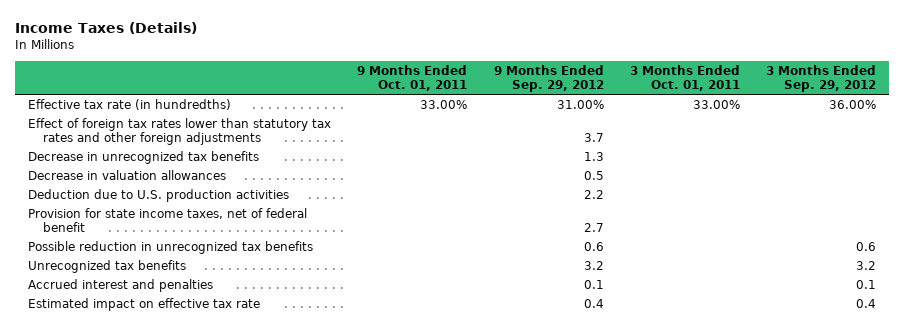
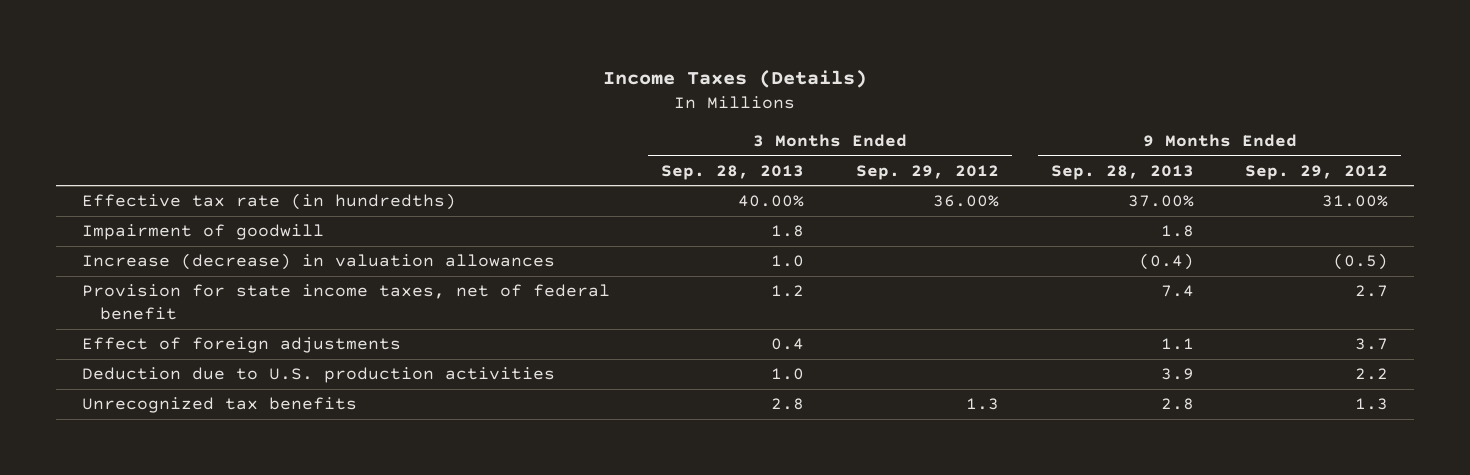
[357,64,468,92] 9 Months Ended Oct. 01, 2011 -> none
[629,64,740,92] 3 Months Ended Oct. 01, 2011 -> none
none -> [661,164,805,180] Sep. 28, 2013
none -> [1050,164,1194,180] Sep. 28, 2013
[28,117,332,146] Effect of foreign tax rates lower than statutory tax rates and other foreign adjustments -> none
[28,150,260,164] Decrease in unrecognized tax benefits -> none
none -> [81,224,324,241] Impairment of goodwill
[28,169,227,180] Decrease in valuation allowances -> [81,253,555,271] Increase (decrease) in valuation allowances
[583,170,604,180] 0.5 -> [1333,253,1389,271] (0.5)
[28,240,314,254] Possible reduction in unrecognized tax benefits -> none
[28,278,214,292] Accrued interest and penalties -> none
[28,297,261,311] Estimated impact on effective tax rate -> none
none -> [81,337,401,354] Effect of foreign adjustments
[28,188,290,202] Deduction due to U.S. production activities -> [81,367,555,384] Deduction due to U.S. production activities
[583,260,604,270] 3.2 -> [1355,398,1389,411] 1.3
[855,260,876,270] 3.2 -> [966,398,1000,411] 1.3

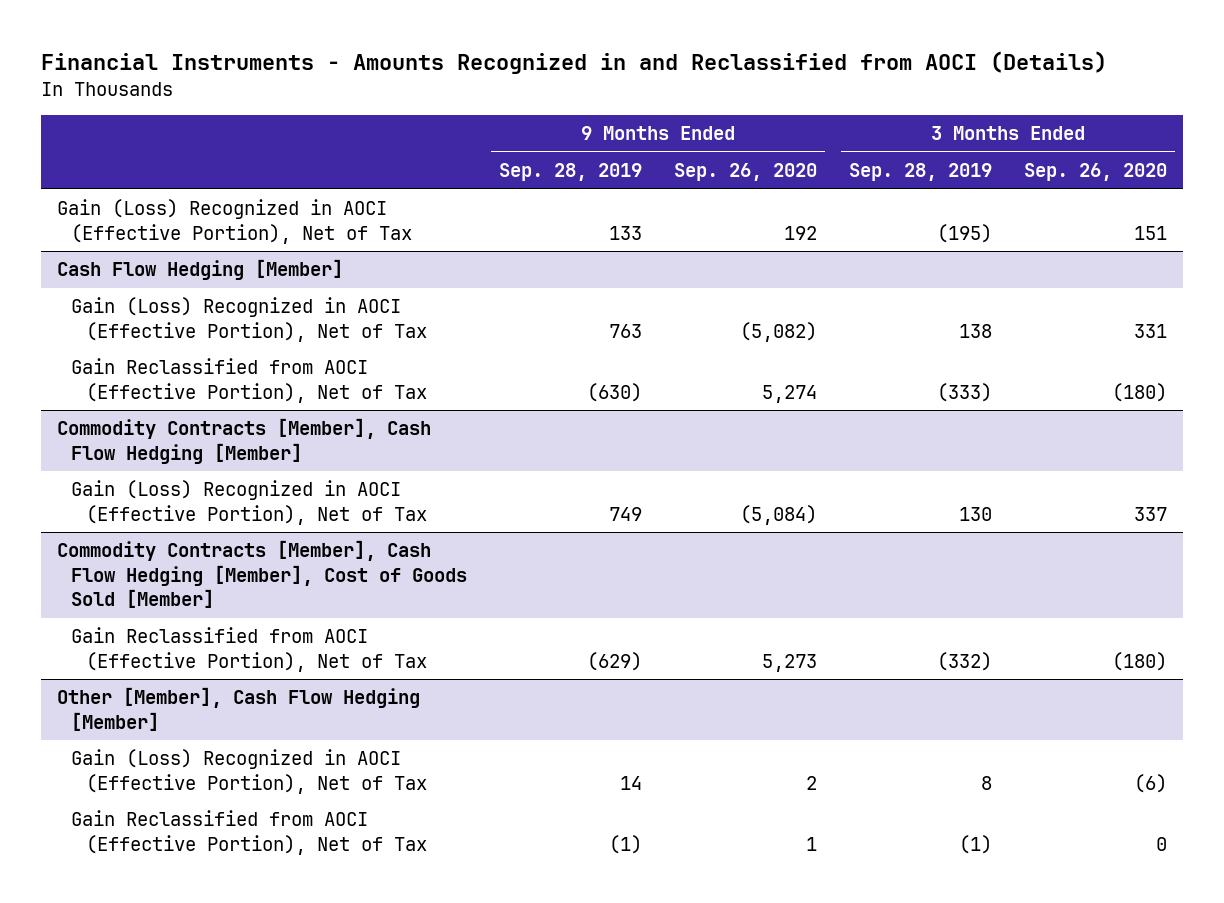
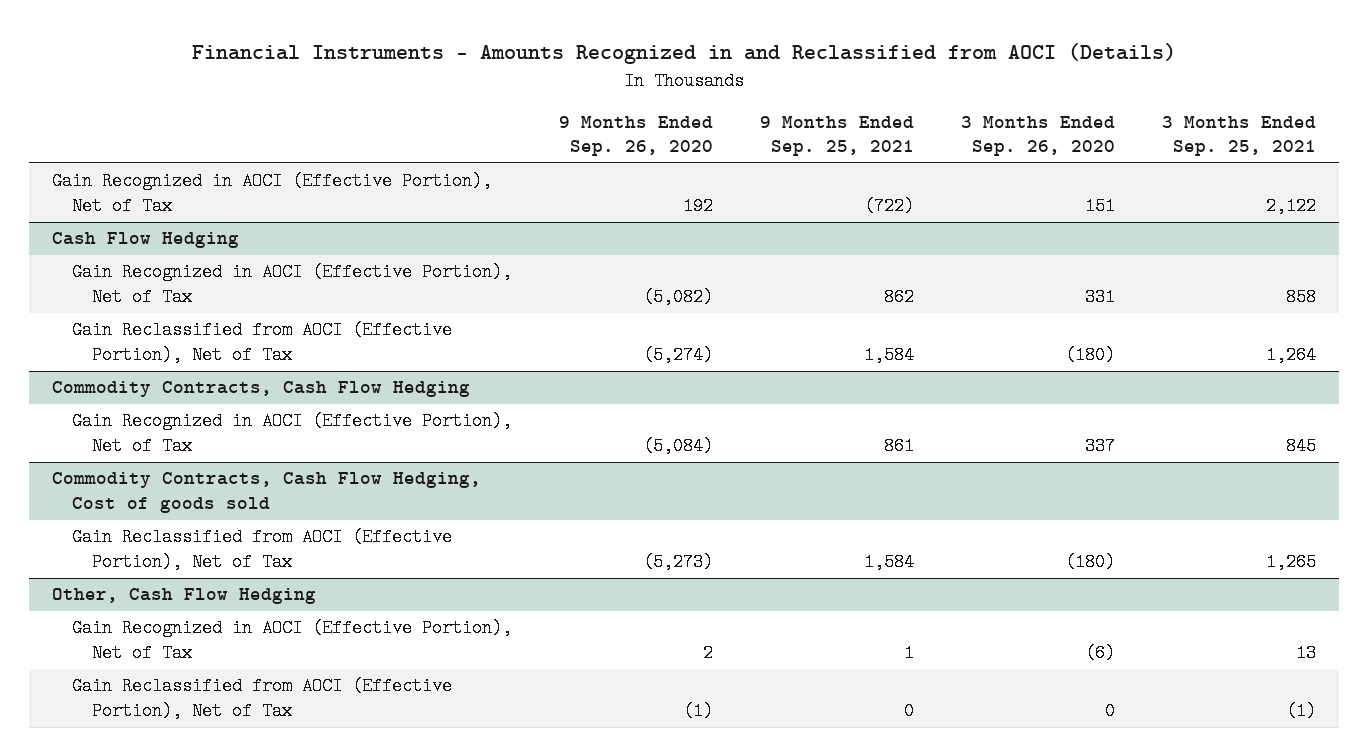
[499,163,643,182] Sep. 28, 2019 -> none
[849,163,993,182] Sep. 28, 2019 -> none
none -> [760,115,915,157] 9 Months Ended Sep. 25, 2021
none -> [1161,115,1316,157] 3 Months Ended Sep. 25, 2021
[56,199,413,244] Gain (Loss) Recognized in AOCI (Effective Portion), Net of Tax -> [52,172,493,216] Gain Recognized in AOCI (Effective Portion), Net of Tax
[56,259,343,281] Cash Flow Hedging [Member] -> [52,232,240,249] Cash Flow Hedging
[71,297,427,342] Gain (Loss) Recognized in AOCI (Effective Portion), Net of Tax -> [72,263,513,307] Gain Recognized in AOCI (Effective Portion), Net of Tax
[762,384,818,403] 5,274 -> [643,346,714,365] (5,274)
[56,418,431,464] Commodity Contracts [Member], Cash Flow Hedging [Member] -> [52,381,471,398] Commodity Contracts, Cash Flow Hedging
[71,480,427,525] Gain (Loss) Recognized in AOCI (Effective Portion), Net of Tax -> [72,412,513,456] Gain Recognized in AOCI (Effective Portion), Net of Tax
[56,540,468,609] Commodity Contracts [Member], Cash Flow Hedging [Member], Cost of Goods Sold [Member] -> [52,472,482,514] Commodity Contracts, Cash Flow Hedging, Cost of goods sold
[762,653,818,672] 5,273 -> [643,553,714,572] (5,273)
[56,687,420,731] Other [Member], Cash Flow Hedging [Member] -> [52,588,317,605] Other, Cash Flow Hedging
[71,749,427,794] Gain (Loss) Recognized in AOCI (Effective Portion), Net of Tax -> [72,619,513,663] Gain Recognized in AOCI (Effective Portion), Net of Tax
[806,836,818,851] 1 -> [683,702,714,721] (1)

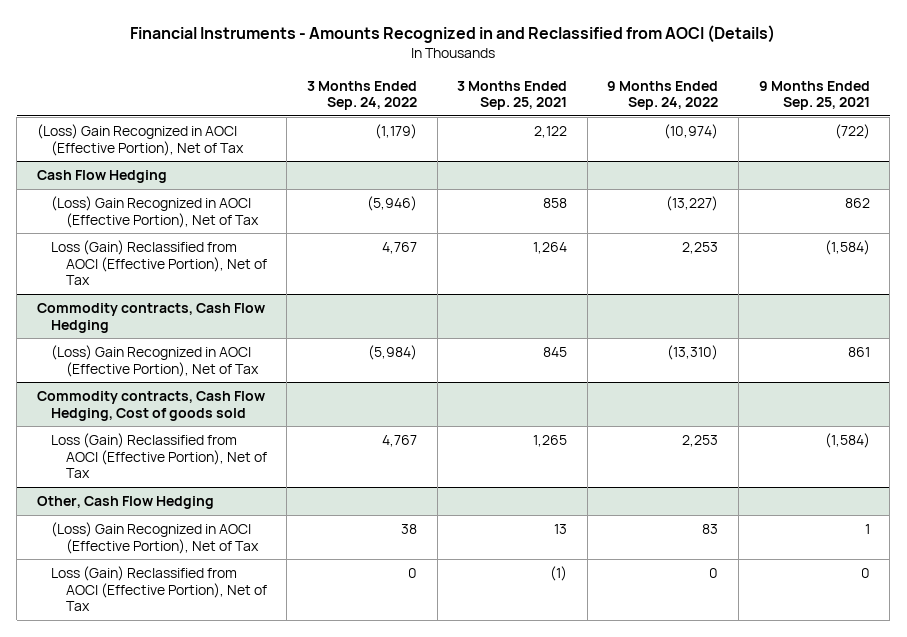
[559,115,714,157] 9 Months Ended Sep. 26, 2020 -> none
[960,115,1115,157] 3 Months Ended Sep. 26, 2020 -> none
none -> [306,80,417,111] 3 Months Ended Sep. 24, 2022
none -> [607,80,719,111] 9 Months Ended Sep. 24, 2022
[52,172,493,216] Gain Recognized in AOCI (Effective Portion), Net of Tax -> [36,123,245,156] (Loss) Gain Recognized in AOCI (Effective Portion), Net of Tax
[72,263,513,307] Gain Recognized in AOCI (Effective Portion), Net of Tax -> [51,195,259,228] (Loss) Gain Recognized in AOCI (Effective Portion), Net of Tax
[72,321,453,365] Gain Reclassified from AOCI (Effective Portion), Net of Tax -> [51,239,267,286] Loss (Gain) Reclassified from AOCI (Effective Portion), Net of Tax
[864,346,915,365] 1,584 -> [824,239,870,255] (1,584)
[52,381,471,398] Commodity Contracts, Cash Flow Hedging -> [36,302,265,333] Commodity contracts, Cash Flow Hedging
[72,412,513,456] Gain Recognized in AOCI (Effective Portion), Net of Tax -> [51,344,259,377] (Loss) Gain Recognized in AOCI (Effective Portion), Net of Tax
[52,472,482,514] Commodity Contracts, Cash Flow Hedging, Cost of goods sold -> [36,390,265,421] Commodity contracts, Cash Flow Hedging, Cost of goods sold
[72,528,453,572] Gain Reclassified from AOCI (Effective Portion), Net of Tax -> [51,432,267,479] Loss (Gain) Reclassified from AOCI (Effective Portion), Net of Tax
[864,553,915,572] 1,584 -> [824,432,870,448] (1,584)
[72,619,513,663] Gain Recognized in AOCI (Effective Portion), Net of Tax -> [51,521,259,554] (Loss) Gain Recognized in AOCI (Effective Portion), Net of Tax
[72,677,453,721] Gain Reclassified from AOCI (Effective Portion), Net of Tax -> [51,565,267,612] Loss (Gain) Reclassified from AOCI (Effective Portion), Net of Tax

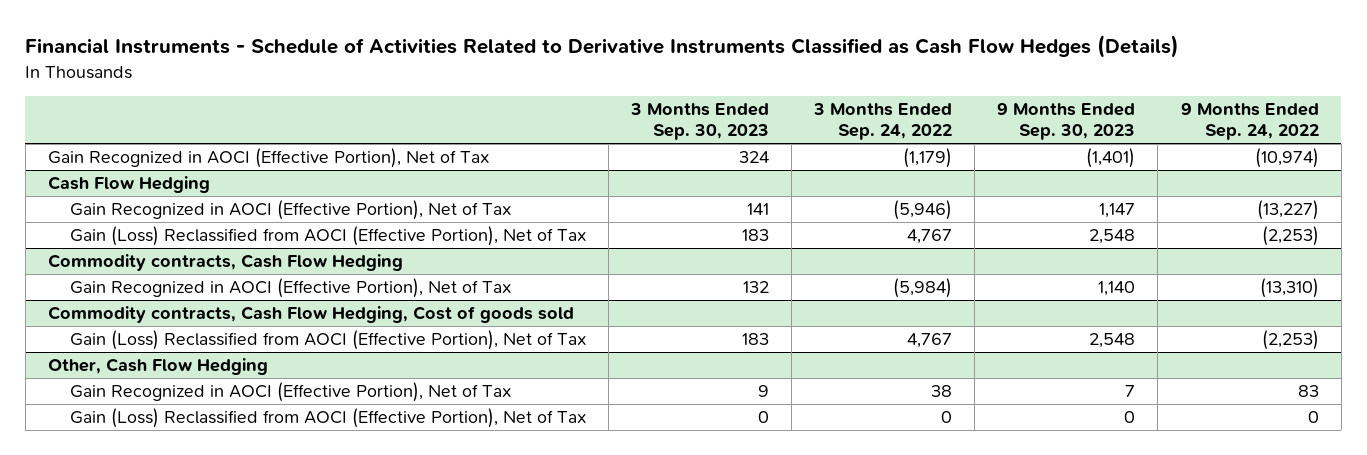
[130,24,776,43] Financial Instruments - Amounts Recognized in and Reclassified from AOCI (Details) -> [25,35,1180,59] Financial Instruments - Schedule of Activities Related to Derivative Instruments Classified as Cash Flow Hedges (Details)
[457,80,568,111] 3 Months Ended Sep. 25, 2021 -> none
[758,80,870,111] 9 Months Ended Sep. 25, 2021 -> none
none -> [630,102,770,141] 3 Months Ended Sep. 30, 2023
none -> [997,102,1136,141] 9 Months Ended Sep. 30, 2023
[36,123,245,156] (Loss) Gain Recognized in AOCI (Effective Portion), Net of Tax -> [47,148,489,169] Gain Recognized in AOCI (Effective Portion), Net of Tax
[51,195,259,228] (Loss) Gain Recognized in AOCI (Effective Portion), Net of Tax -> [70,200,512,221] Gain Recognized in AOCI (Effective Portion), Net of Tax
[51,239,267,286] Loss (Gain) Reclassified from AOCI (Effective Portion), Net of Tax -> [70,226,587,247] Gain (Loss) Reclassified from AOCI (Effective Portion), Net of Tax
[682,241,719,254] 2,253 -> [1261,226,1319,247] (2,253)
[51,344,259,377] (Loss) Gain Recognized in AOCI (Effective Portion), Net of Tax -> [70,278,512,299] Gain Recognized in AOCI (Effective Portion), Net of Tax
[51,432,267,479] Loss (Gain) Reclassified from AOCI (Effective Portion), Net of Tax -> [70,330,587,351] Gain (Loss) Reclassified from AOCI (Effective Portion), Net of Tax
[682,434,719,447] 2,253 -> [1261,330,1319,351] (2,253)
[51,521,259,554] (Loss) Gain Recognized in AOCI (Effective Portion), Net of Tax -> [70,382,512,403] Gain Recognized in AOCI (Effective Portion), Net of Tax
[51,565,267,612] Loss (Gain) Reclassified from AOCI (Effective Portion), Net of Tax -> [70,408,587,429] Gain (Loss) Reclassified from AOCI (Effective Portion), Net of Tax

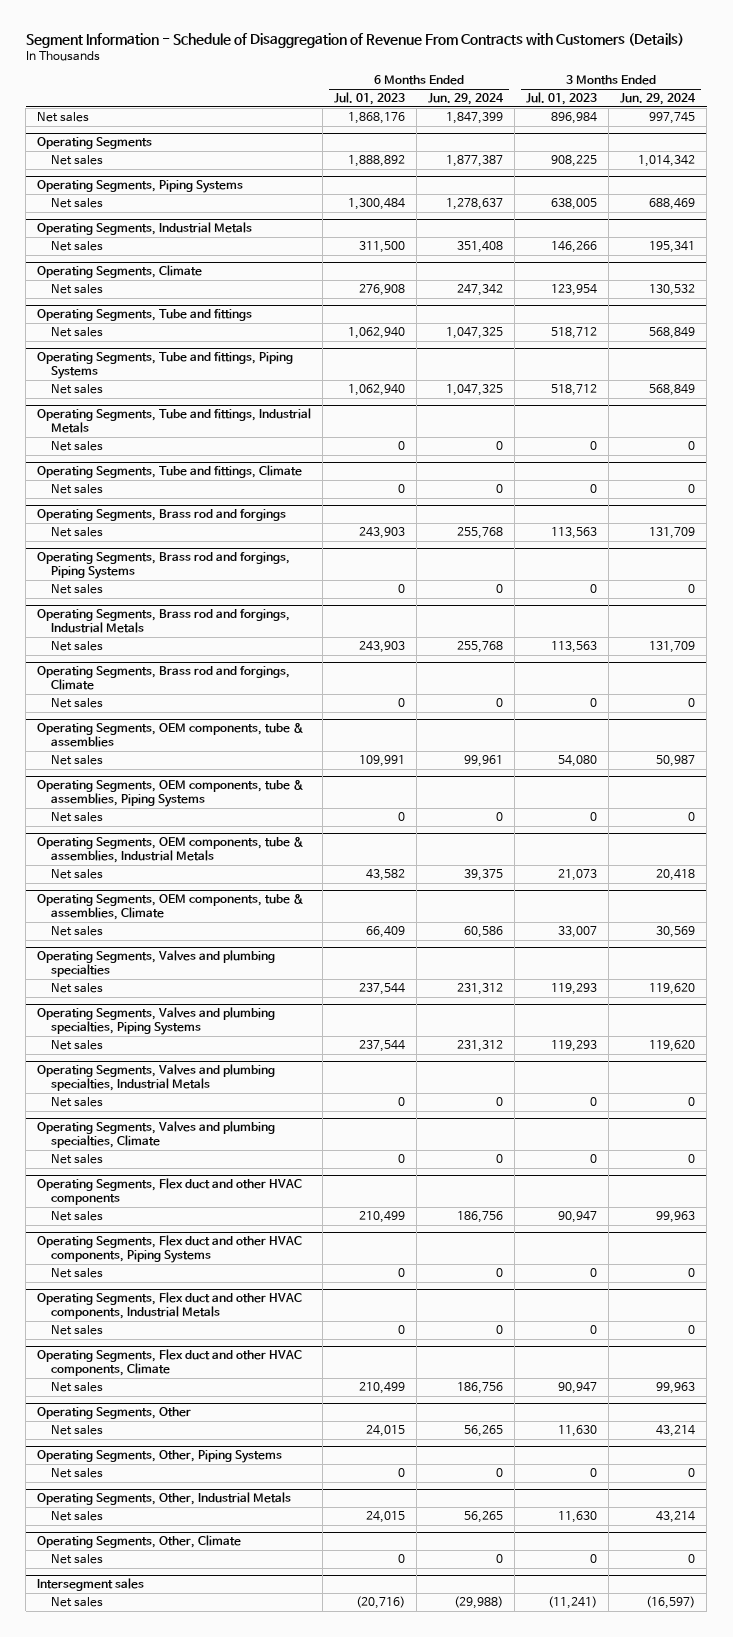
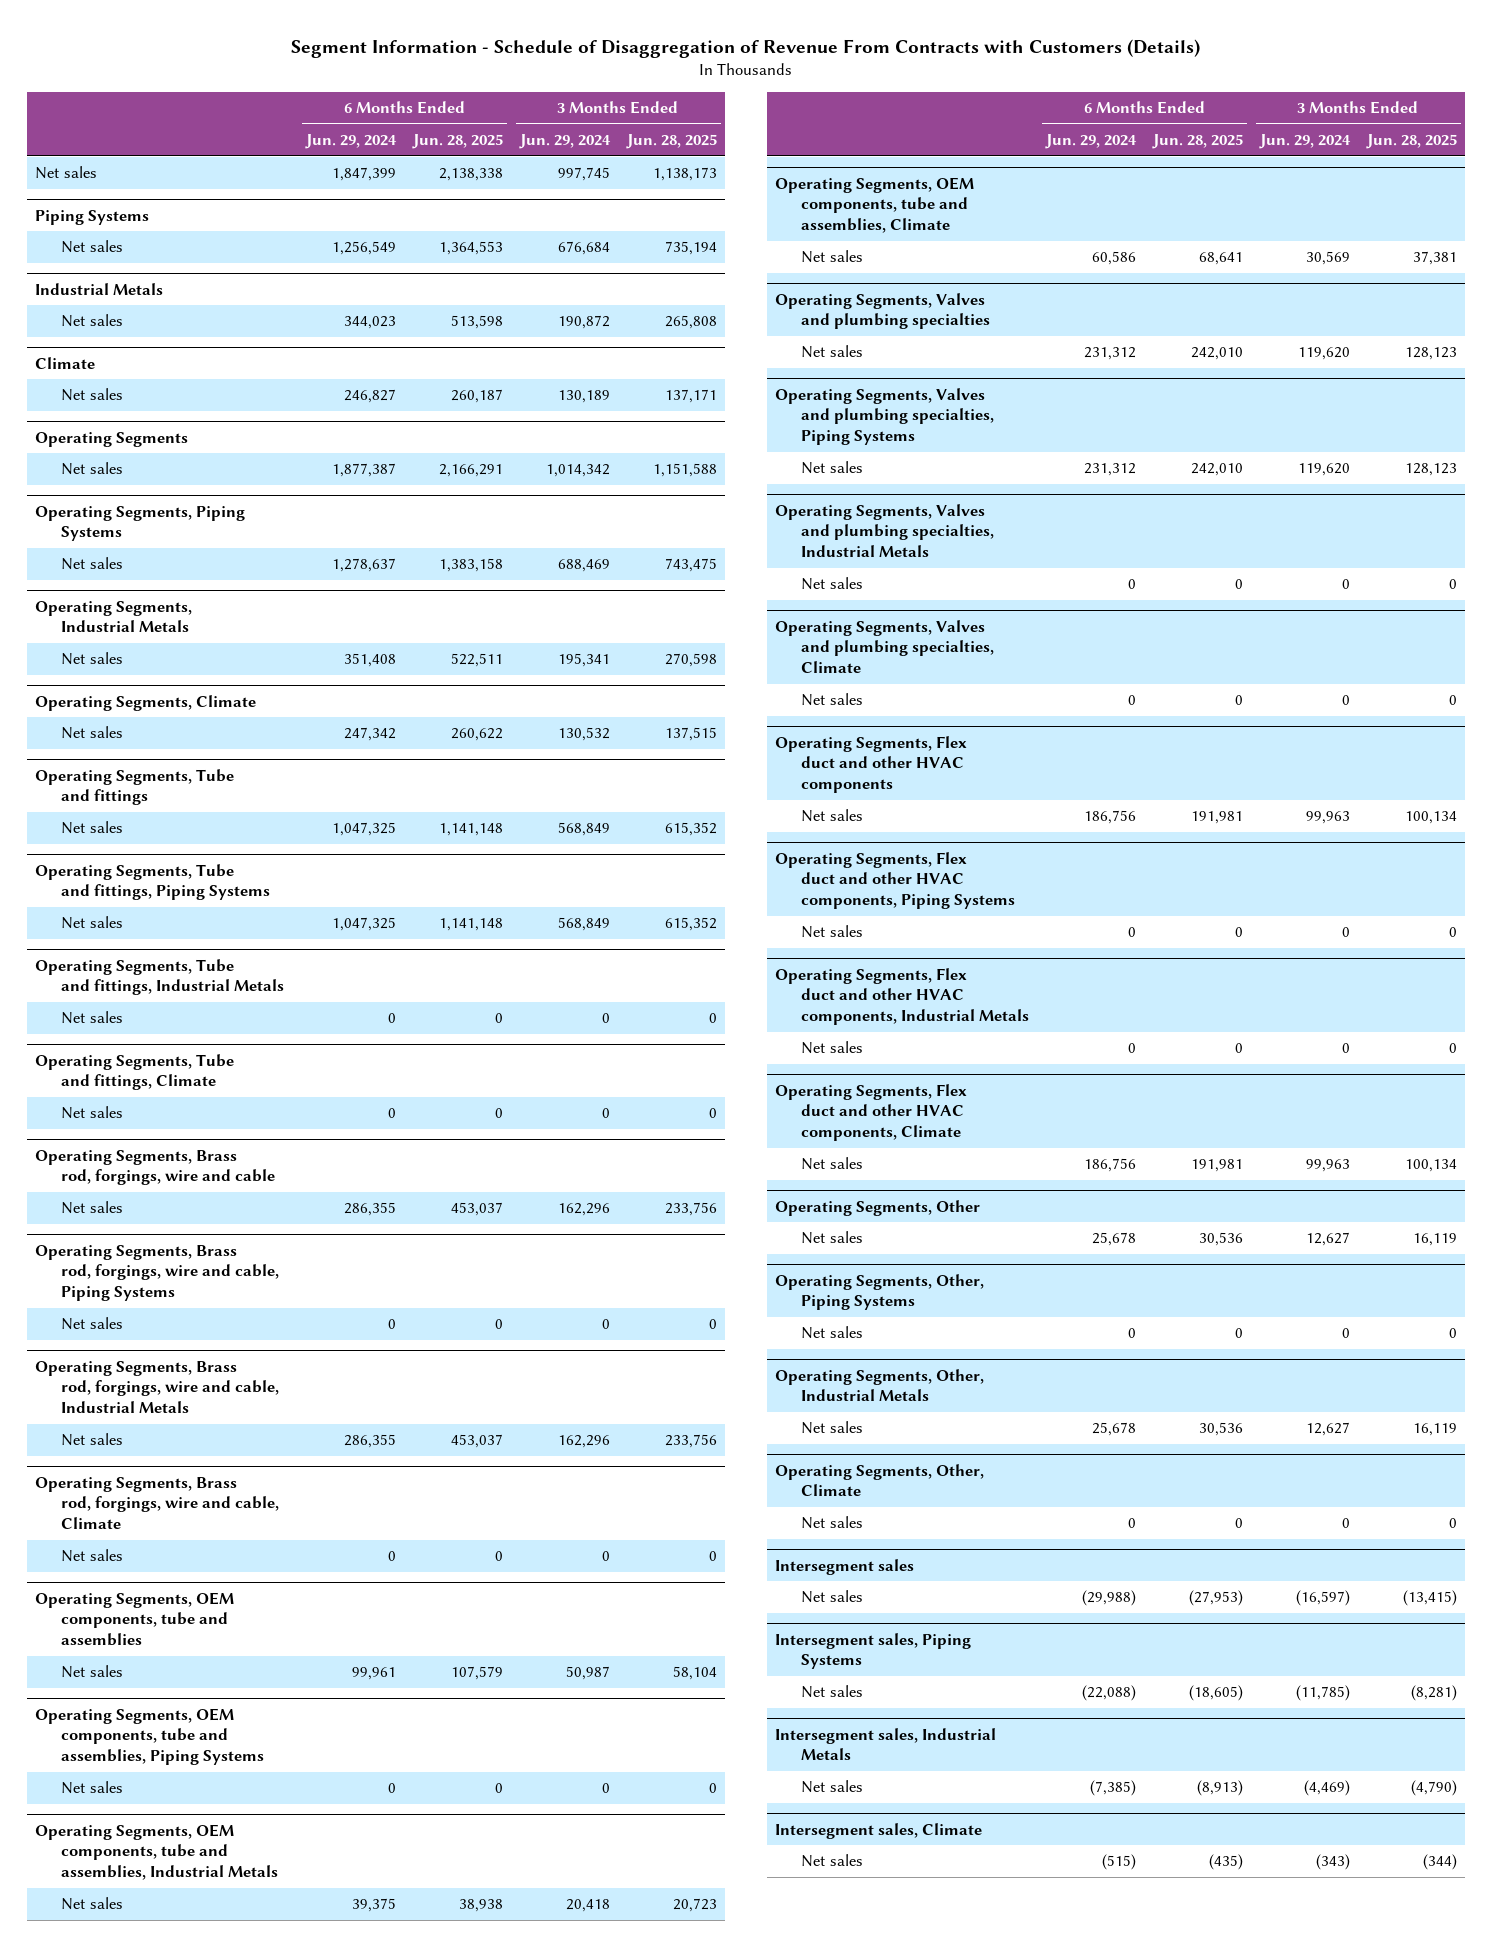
[334,92,406,106] Jul. 01, 2023 -> none
[526,92,598,106] Jul. 01, 2023 -> none
none -> [412,134,504,150] Jun. 28, 2025
none -> [625,134,717,150] Jun. 28, 2025
none -> [35,209,150,225] Piping Systems
none -> [61,240,124,254] Net sales
none -> [35,282,164,295] Industrial Metals
none -> [61,314,124,328] Net sales
none -> [35,356,96,369] Climate
none -> [61,388,124,402] Net sales
[37,509,287,522] Operating Segments, Brass rod and forgings -> [35,1149,276,1186] Operating Segments, Brass rod, forgings, wire and cable
[457,527,504,540] 255,768 -> [344,1202,397,1217] 286,355
[649,527,696,540] 131,709 -> [557,1203,610,1217] 162,296
[37,552,291,580] Operating Segments, Brass rod and forgings, Piping Systems -> [35,1244,280,1302] Operating Segments, Brass rod, forgings, wire and cable, Piping Systems
[37,609,291,634] Operating Segments, Brass rod and forgings, Industrial Metals -> [35,1360,280,1414] Operating Segments, Brass rod, forgings, wire and cable, Industrial Metals
[457,641,504,654] 255,768 -> [344,1434,397,1449] 286,355
[649,641,696,654] 131,709 -> [557,1435,610,1449] 162,296
[37,666,291,691] Operating Segments, Brass rod and forgings, Climate -> [35,1476,280,1530] Operating Segments, Brass rod, forgings, wire and cable, Climate
[37,723,305,748] Operating Segments, OEM components, tube & assemblies -> [35,1591,235,1647] Operating Segments, OEM components, tube and assemblies
[37,780,305,808] Operating Segments, OEM components, tube & assemblies, Piping Systems -> [35,1707,265,1766] Operating Segments, OEM components, tube and assemblies, Piping Systems
[37,837,305,864] Operating Segments, OEM components, tube & assemblies, Industrial Metals -> [35,1823,279,1881] Operating Segments, OEM components, tube and assemblies, Industrial Metals
[37,894,305,921] Operating Segments, OEM components, tube & assemblies, Climate -> [775,176,975,234] Operating Segments, OEM components, tube and assemblies, Climate
[464,1425,504,1438] 56,265 -> [1092,1232,1137,1247] 25,678
[656,1425,696,1438] 43,214 -> [1305,1232,1350,1247] 12,627
[464,1511,504,1524] 56,265 -> [1092,1422,1137,1437] 25,678
[656,1511,696,1524] 43,214 -> [1305,1422,1350,1437] 12,627
none -> [775,1632,972,1670] Intersegment sales, Piping Systems
none -> [801,1685,864,1699] Net sales
none -> [775,1727,997,1761] Intersegment sales, Industrial Metals
none -> [801,1780,864,1794] Net sales
none -> [775,1822,983,1839] Intersegment sales, Climate
none -> [801,1854,864,1868] Net sales

